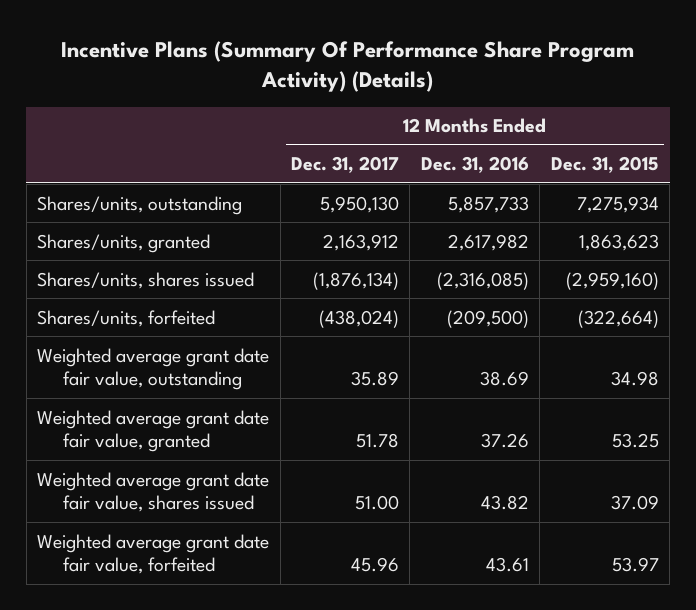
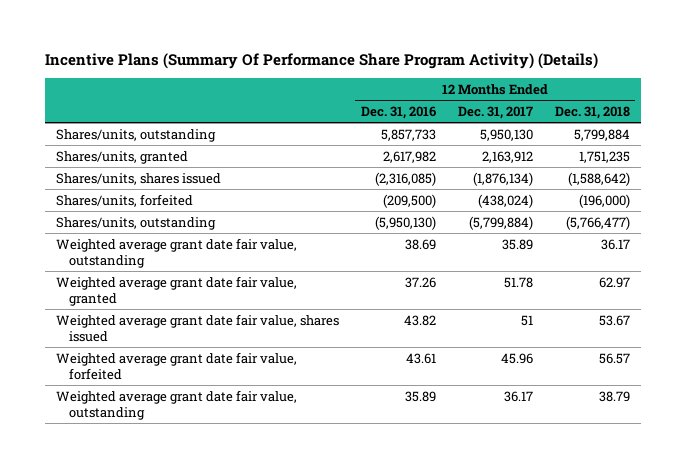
[550,156,659,174] Dec. 31, 2015 -> none
none -> [554,106,630,120] Dec. 31, 2018
none -> [55,216,216,230] Shares/units, outstanding
[355,495,400,511] 51.00 -> [520,314,533,326] 51
none -> [55,389,297,420] Weighted average grant date fair value, outstanding

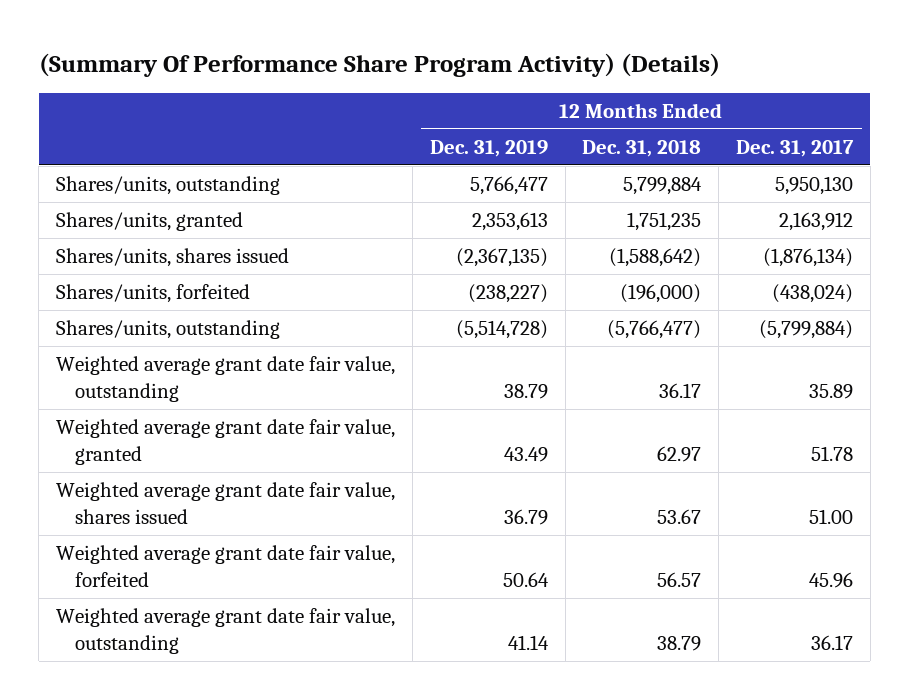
[44,53,598,70] Incentive Plans (Summary Of Performance Share Program Activity) (Details) -> [38,52,720,77] (Summary Of Performance Share Program Activity) (Details)
[360,106,436,120] Dec. 31, 2016 -> none
none -> [429,140,548,158] Dec. 31, 2019
[520,314,533,326] 51 -> [808,508,853,524] 51.00

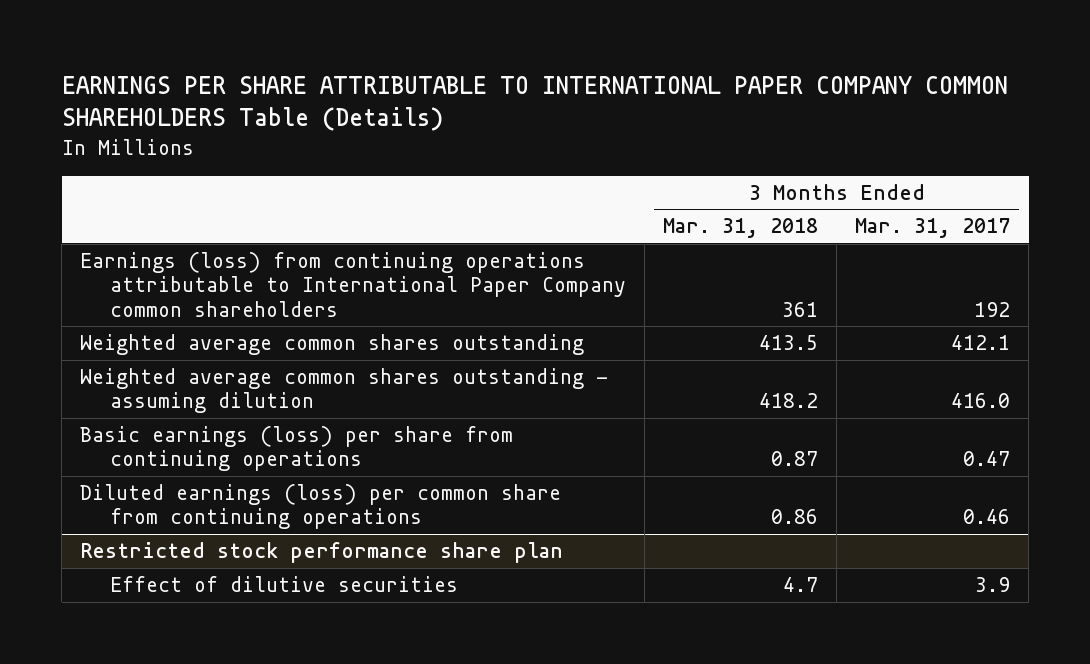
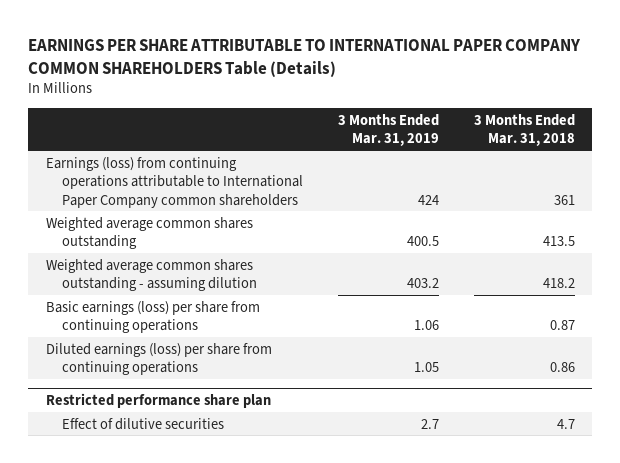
[855,218,1011,239] Mar. 31, 2017 -> none
none -> [337,113,439,147] 3 Months Ended Mar. 31, 2019
[80,484,562,530] Diluted earnings (loss) per common share from continuing operations -> [45,342,272,376] Diluted earnings (loss) per share from continuing operations
[80,542,564,564] Restricted stock performance share plan -> [45,392,271,408] Restricted performance share plan

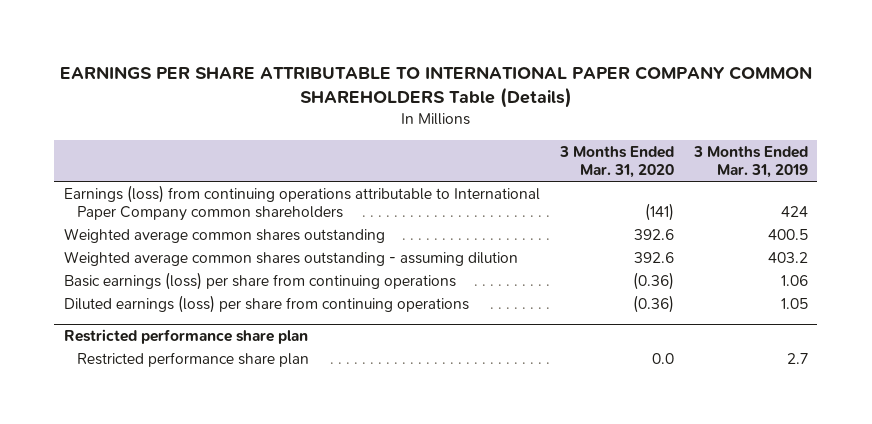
[473,113,575,147] 3 Months Ended Mar. 31, 2018 -> none
none -> [558,145,674,179] 3 Months Ended Mar. 31, 2020
[61,417,224,430] Effect of dilutive securities -> [76,351,309,367] Restricted performance share plan

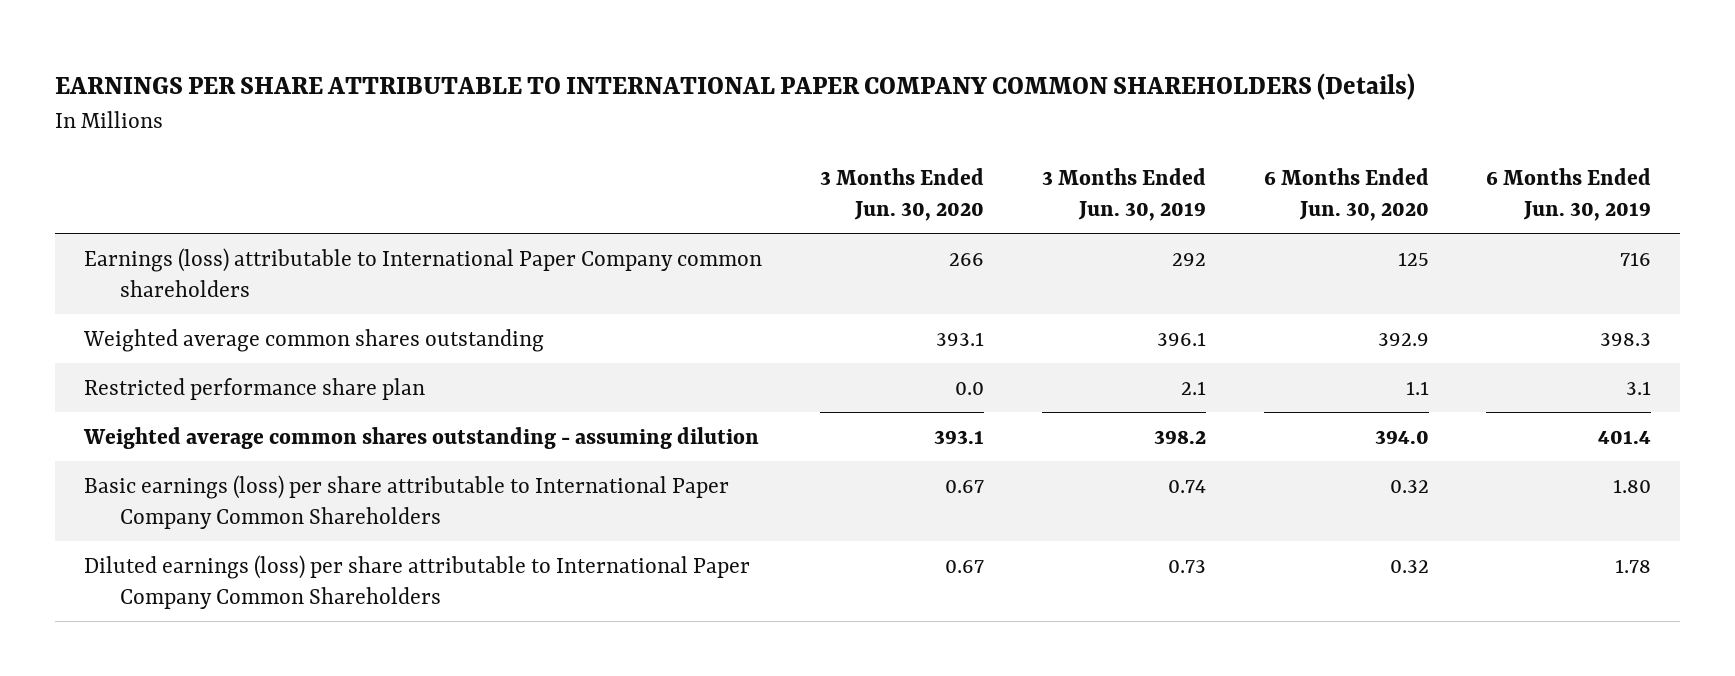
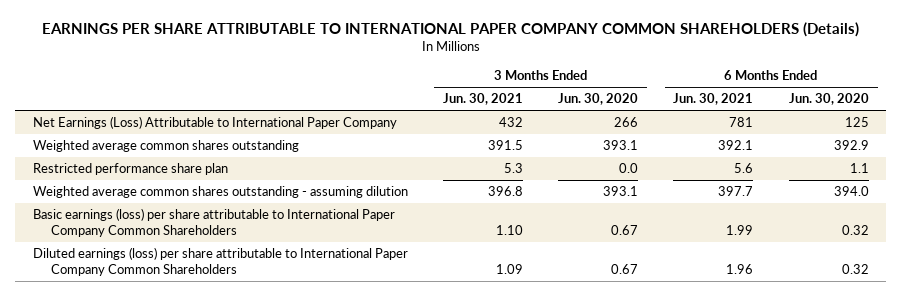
[1041,168,1206,221] 3 Months Ended Jun. 30, 2019 -> none
[1486,168,1652,221] 6 Months Ended Jun. 30, 2019 -> none
none -> [442,93,523,106] Jun. 30, 2021
none -> [673,93,754,106] Jun. 30, 2021
[83,247,762,297] Earnings (loss) attributable to International Paper Company common shareholders -> [32,116,397,130] Net Earnings (Loss) Attributable to International Paper Company

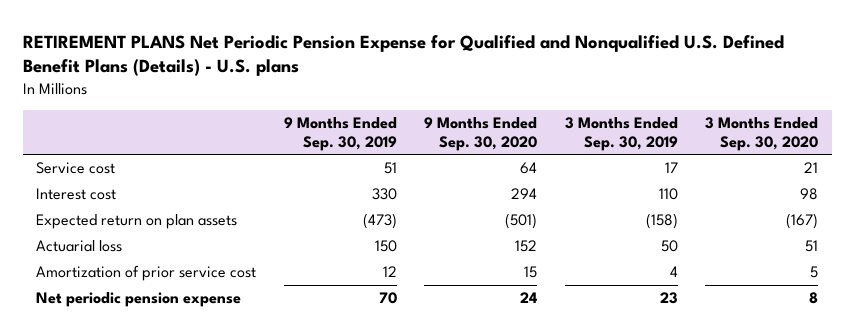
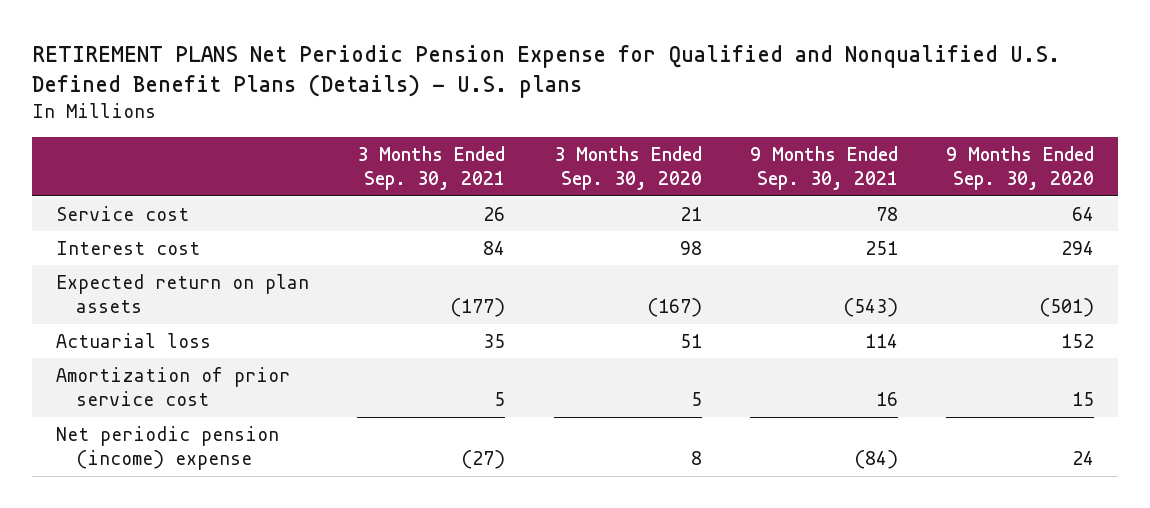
[283,117,397,151] 9 Months Ended Sep. 30, 2019 -> none
[564,117,678,151] 3 Months Ended Sep. 30, 2019 -> none
none -> [357,146,506,191] 3 Months Ended Sep. 30, 2021
none -> [749,146,898,191] 9 Months Ended Sep. 30, 2021
[36,292,242,308] Net periodic pension expense -> [55,425,279,471] Net periodic pension (income) expense

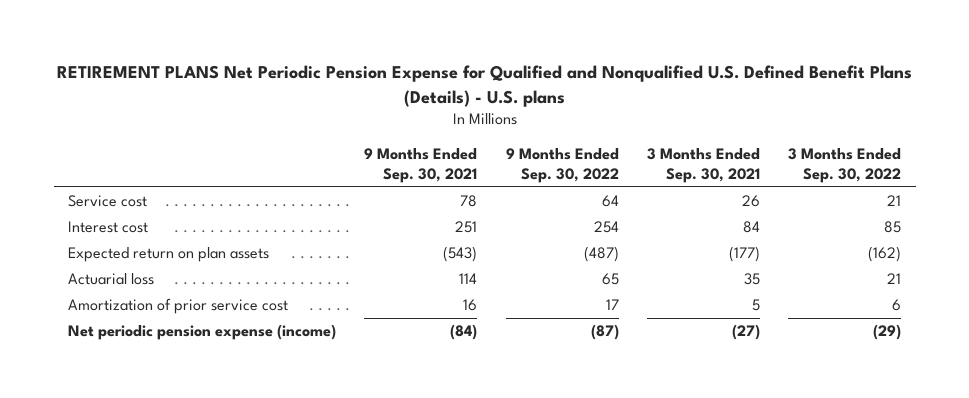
[553,146,702,191] 3 Months Ended Sep. 30, 2020 -> none
[946,146,1095,191] 9 Months Ended Sep. 30, 2020 -> none
none -> [505,147,619,183] 9 Months Ended Sep. 30, 2022
none -> [788,147,902,183] 3 Months Ended Sep. 30, 2022
[55,425,279,471] Net periodic pension (income) expense -> [68,324,337,341] Net periodic pension expense (income)

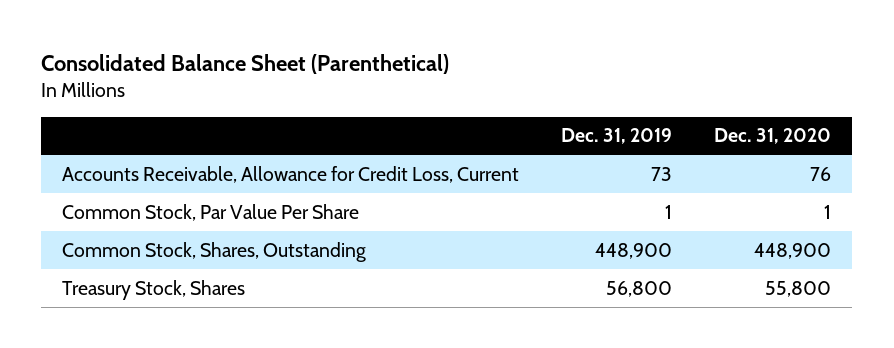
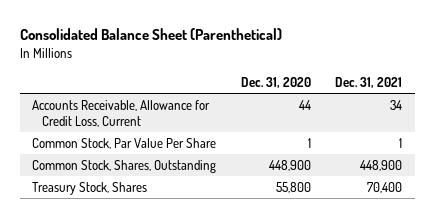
[561,128,673,145] Dec. 31, 2019 -> none
none -> [335,76,403,88] Dec. 31, 2021
[810,166,832,181] 76 -> [298,99,311,110] 44

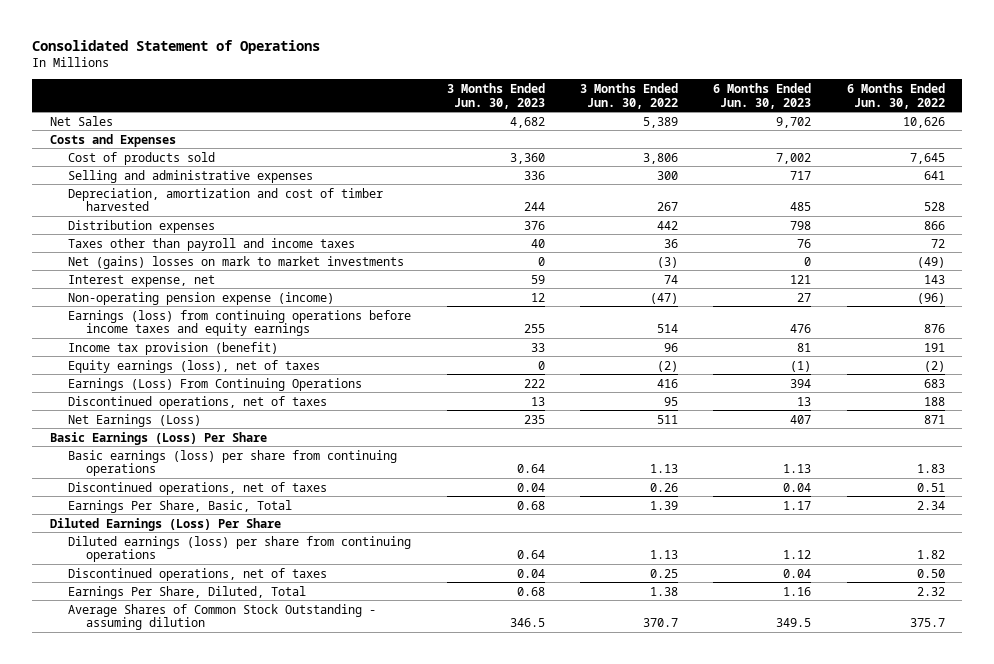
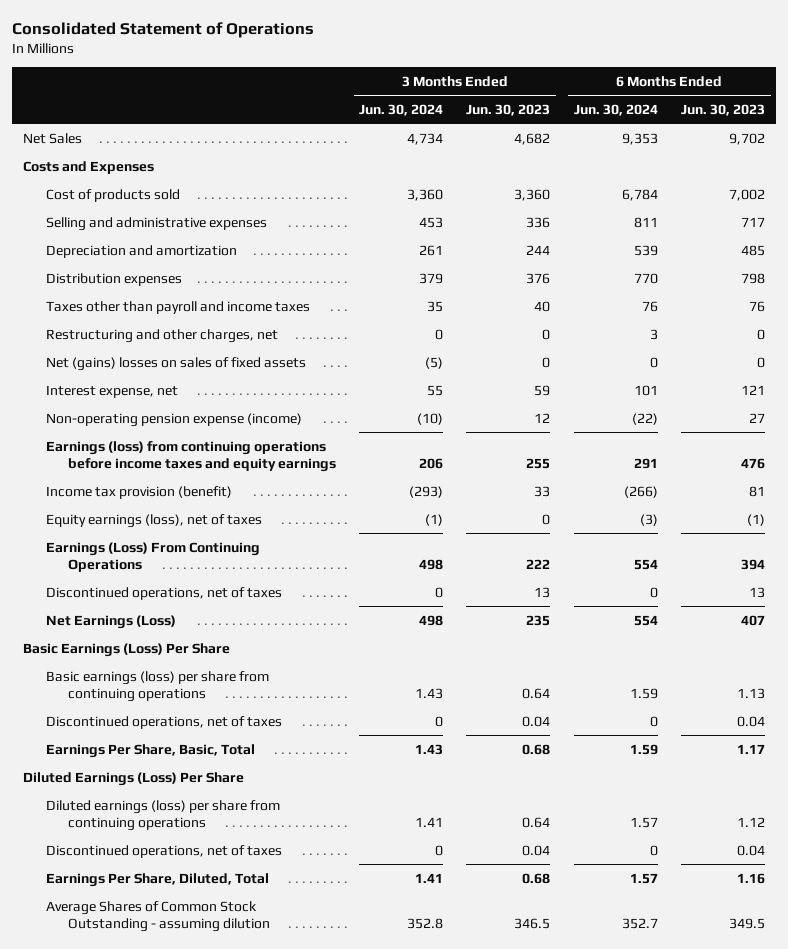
[579,82,678,109] 3 Months Ended Jun. 30, 2022 -> none
[846,82,945,109] 6 Months Ended Jun. 30, 2022 -> none
none -> [359,103,444,116] Jun. 30, 2024
none -> [573,103,658,116] Jun. 30, 2024
[68,187,384,212] Depreciation, amortization and cost of timber harvested -> [45,244,237,258] Depreciation and amortization
[68,255,405,269] Net (gains) losses on mark to market investments -> none
none -> [45,328,278,343] Restructuring and other charges, net
none -> [45,356,306,371] Net (gains) losses on sales of fixed assets

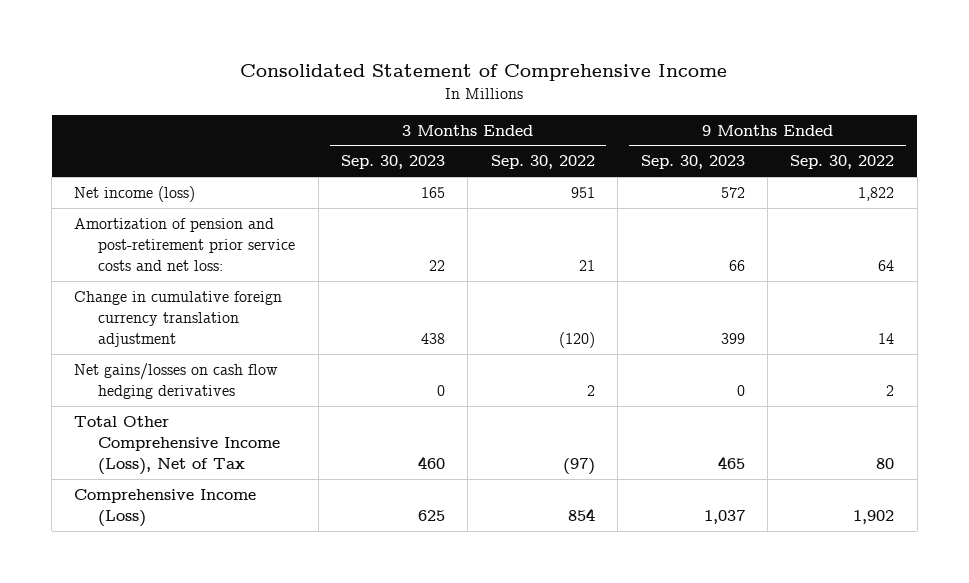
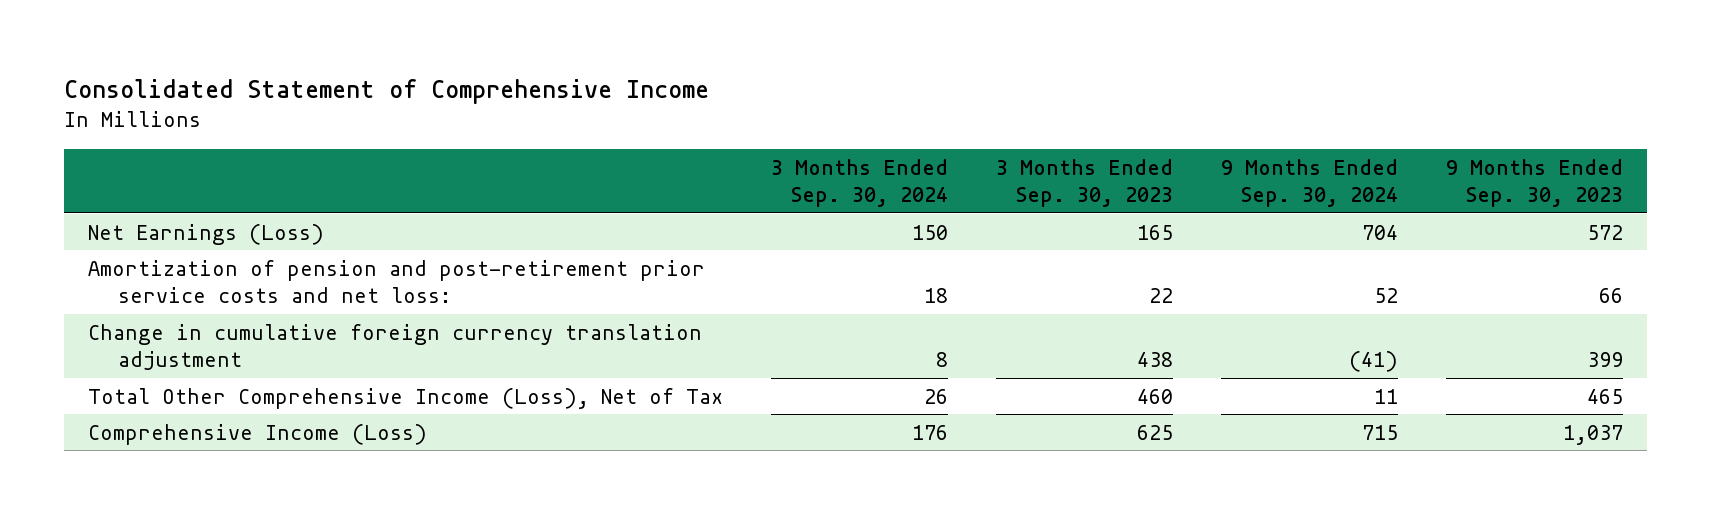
[490,155,595,170] Sep. 30, 2022 -> none
[790,155,895,170] Sep. 30, 2022 -> none
none -> [771,158,949,207] 3 Months Ended Sep. 30, 2024
none -> [1220,158,1398,207] 9 Months Ended Sep. 30, 2024
[74,185,196,202] Net income (loss) -> [88,223,325,245] Net Earnings (Loss)
[74,362,279,399] Net gains/losses on cash flow hedging derivatives -> none

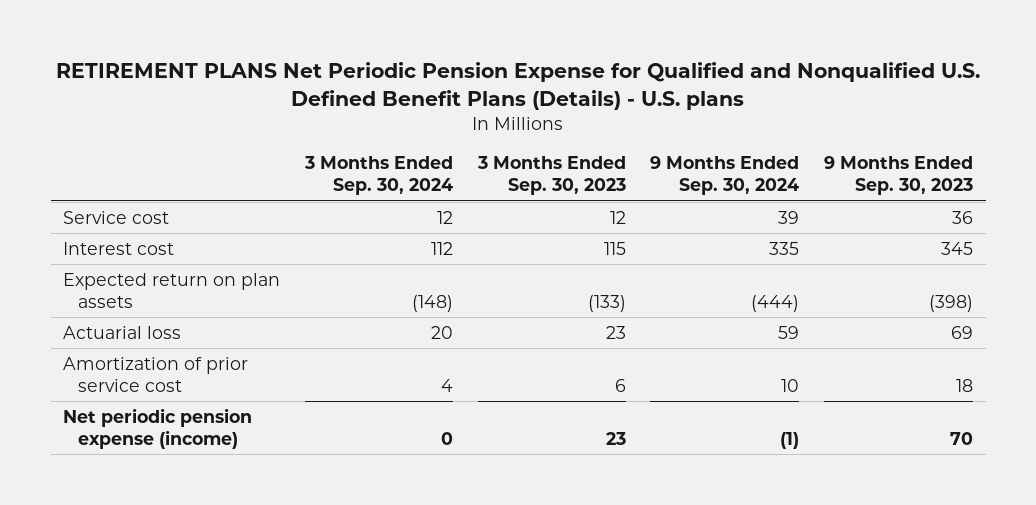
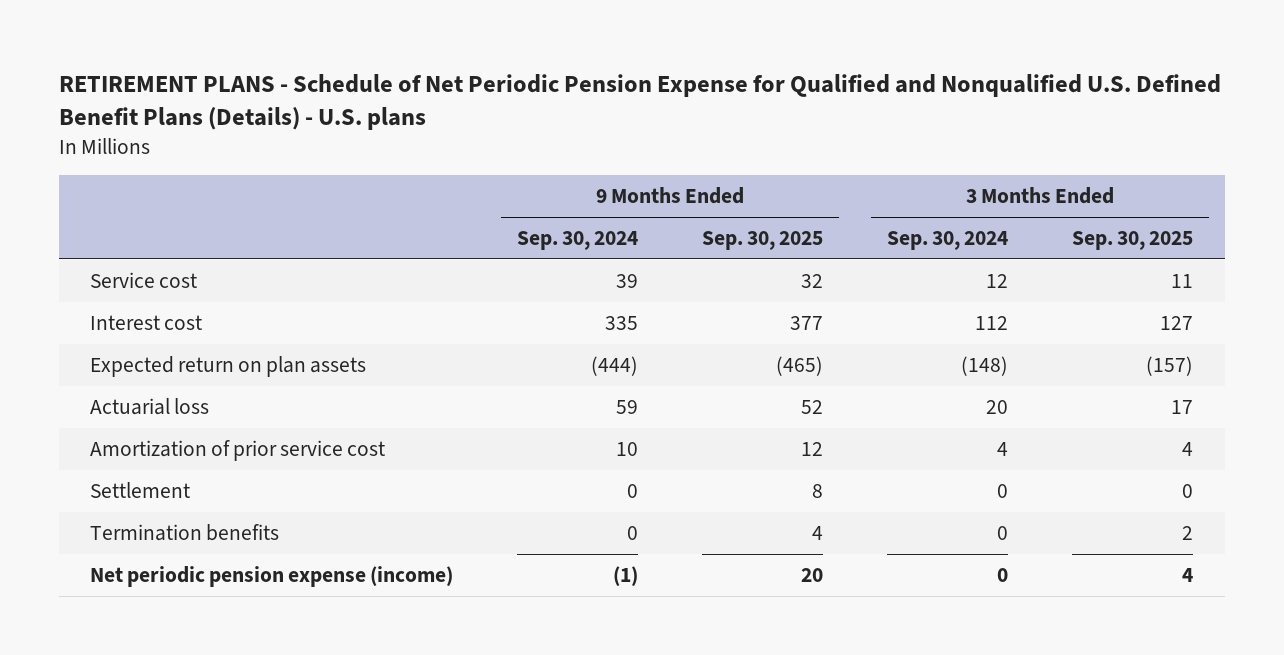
[56,62,981,110] RETIREMENT PLANS Net Periodic Pension Expense for Qualified and Nonqualified U.S. Defined Benefit Plans (Details) - U.S. plans -> [58,73,1221,131] RETIREMENT PLANS - Schedule of Net Periodic Pension Expense for Qualified and Nonqualified U.S. Defined Benefit Plans (Details) - U.S. plans
[476,156,626,196] 3 Months Ended Sep. 30, 2023 -> none
[824,156,974,196] 9 Months Ended Sep. 30, 2023 -> none
none -> [702,231,824,251] Sep. 30, 2025
none -> [1072,231,1194,251] Sep. 30, 2025
none -> [90,481,191,498] Settlement
none -> [90,523,280,541] Termination benefits

